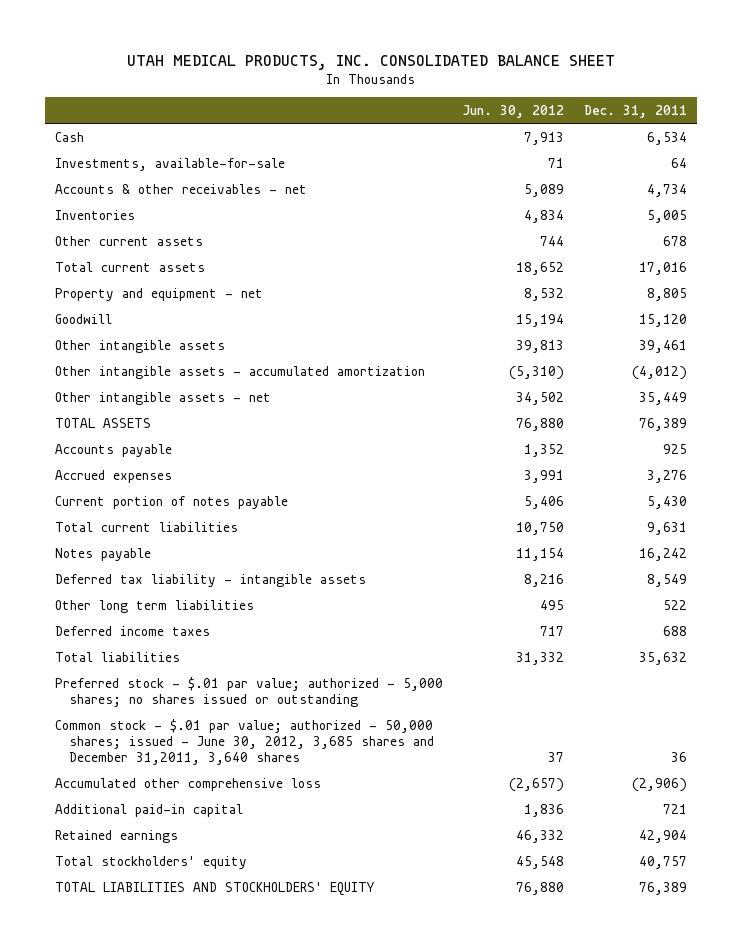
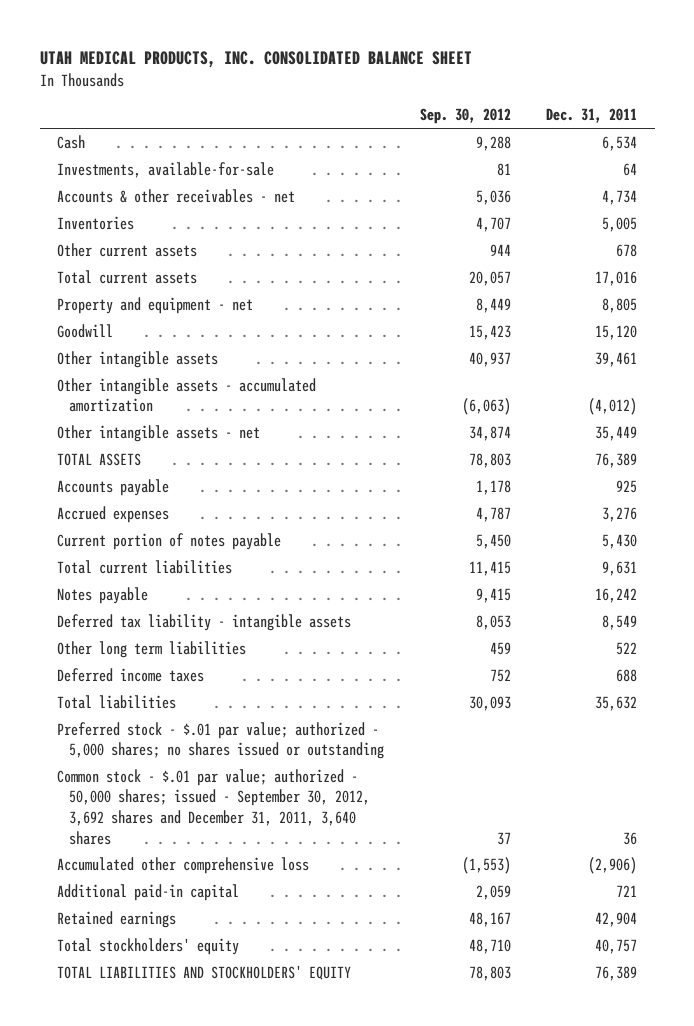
[462,104,564,118] Jun. 30, 2012 -> none
none -> [419,108,511,125] Sep. 30, 2012
[54,718,435,765] Common stock - $.01 par value; authorized - 50,000 shares; issued - June 30, 2012, 3,685 shares and December 31,2011, 3,640 shares -> [57,768,371,845] Common stock - $.01 par value; authorized - 50,000 shares; issued - September 30, 2012, 3,692 shares and December 31, 2011, 3,640 shares

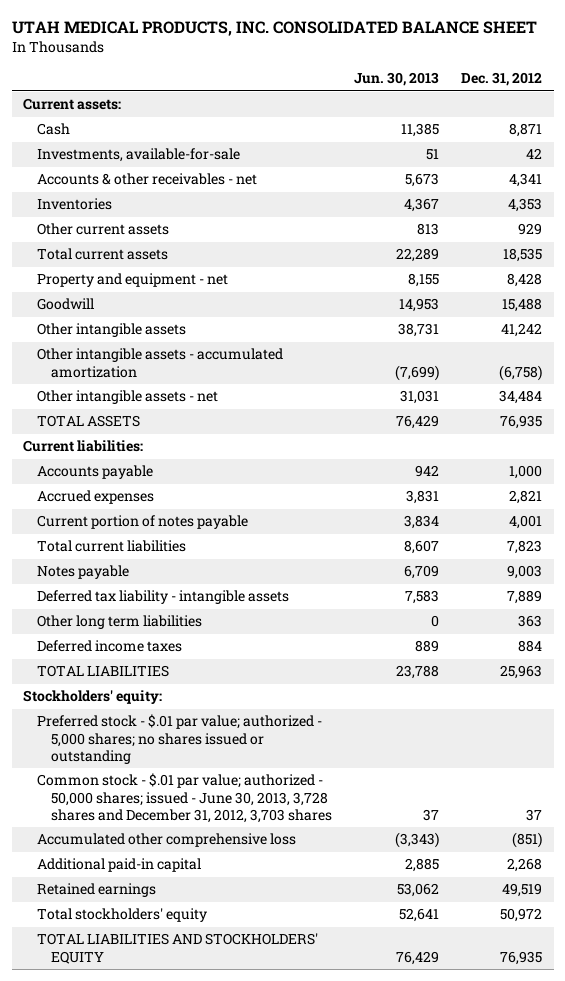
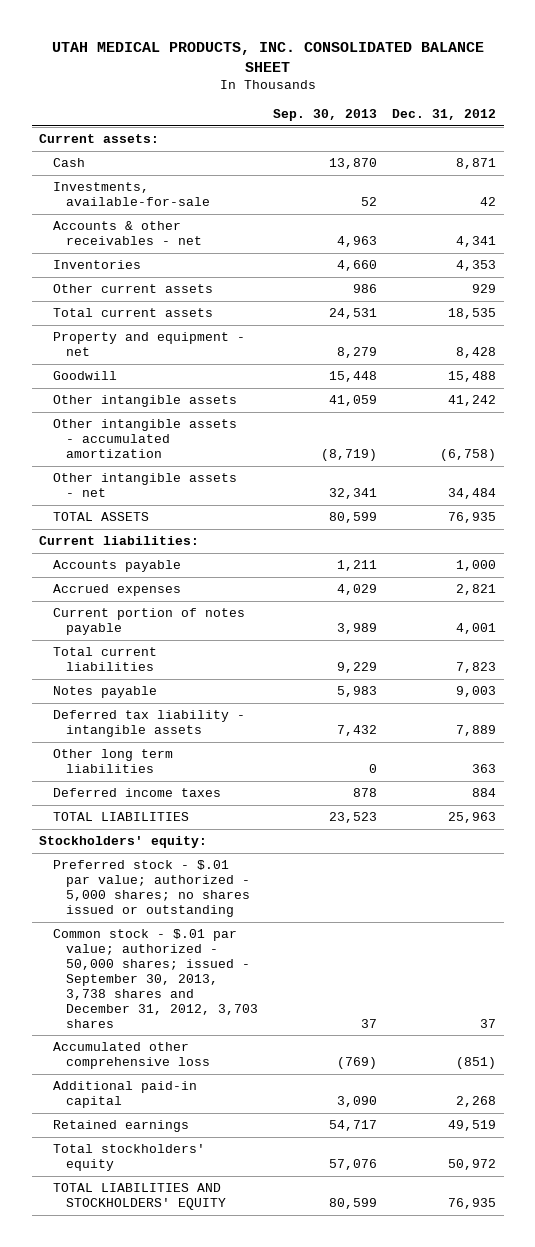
[354,72,440,87] Jun. 30, 2013 -> none
none -> [273,109,378,122] Sep. 30, 2013
[36,773,333,823] Common stock - $.01 par value; authorized - 50,000 shares; issued - June 30, 2013, 3,728 shares and December 31, 2012, 3,703 shares -> [52,929,259,1028] Common stock - $.01 par value; authorized - 50,000 shares; issued - September 30, 2013, 3,738 shares and December 31, 2012, 3,703 shares

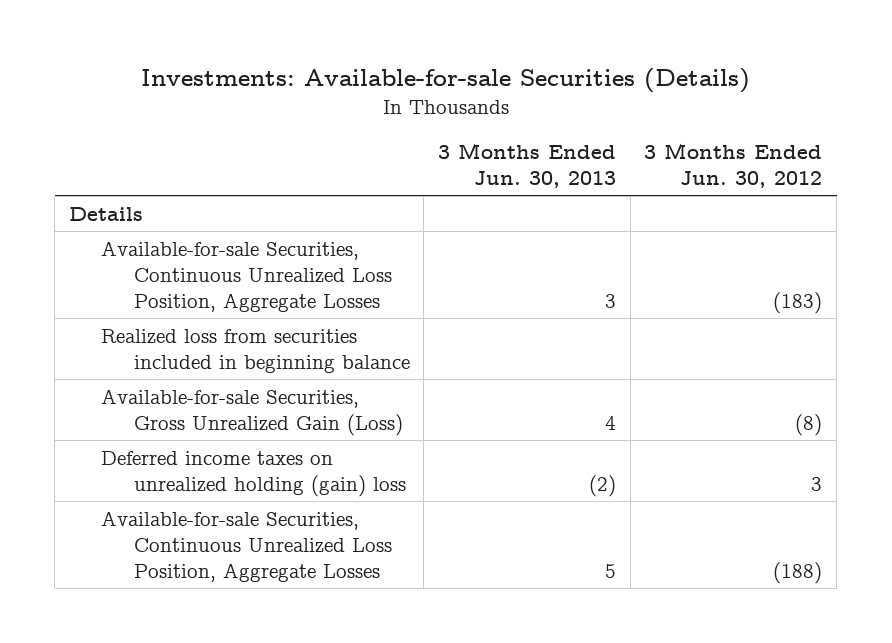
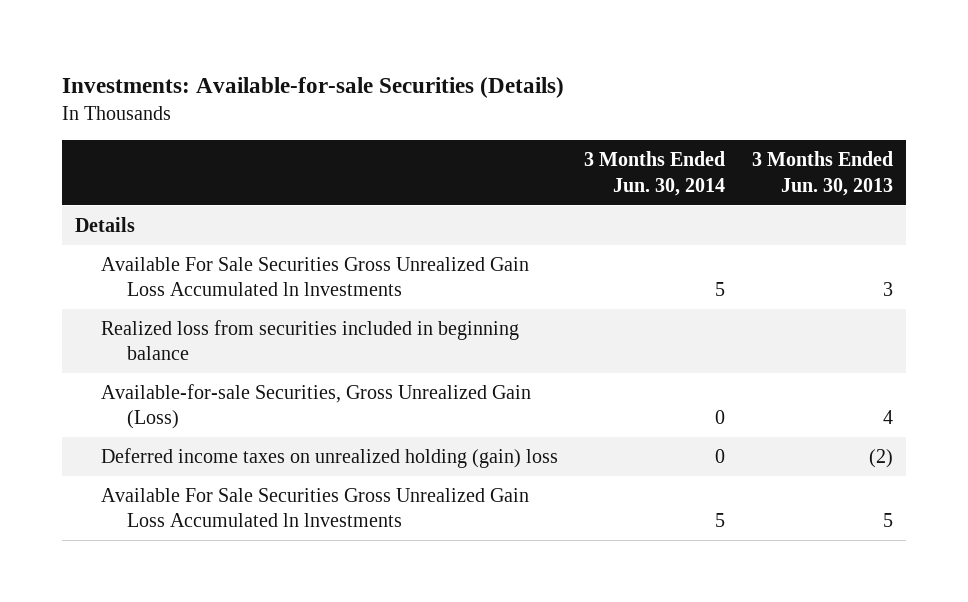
[644,142,823,188] 3 Months Ended Jun. 30, 2012 -> none
none -> [584,151,726,196] 3 Months Ended Jun. 30, 2014
[101,240,392,312] Available-for-sale Securities, Continuous Unrealized Loss Position, Aggregate Losses -> none
none -> [100,256,529,297] Available For Sale Securities Gross Unrealized Gain Loss Accumulated ln lnvestments
[101,510,392,582] Available-for-sale Securities, Continuous Unrealized Loss Position, Aggregate Losses -> none
none -> [100,487,529,528] Available For Sale Securities Gross Unrealized Gain Loss Accumulated ln lnvestments

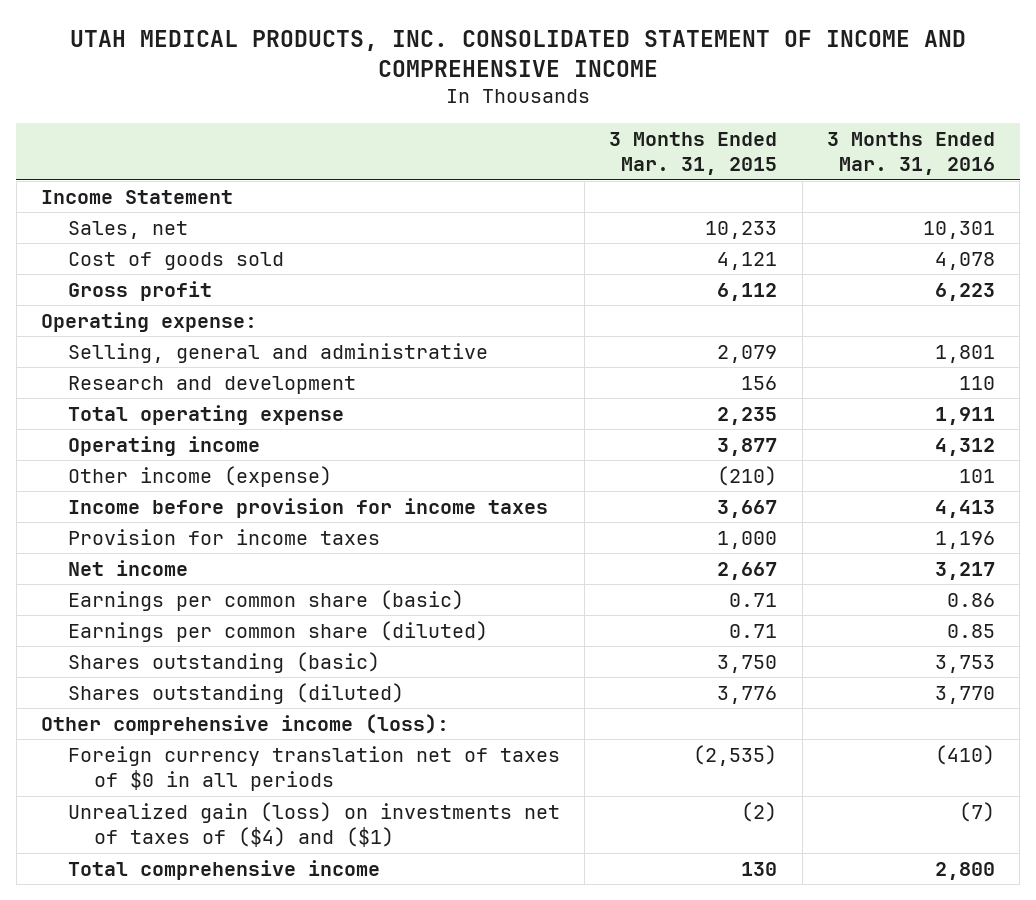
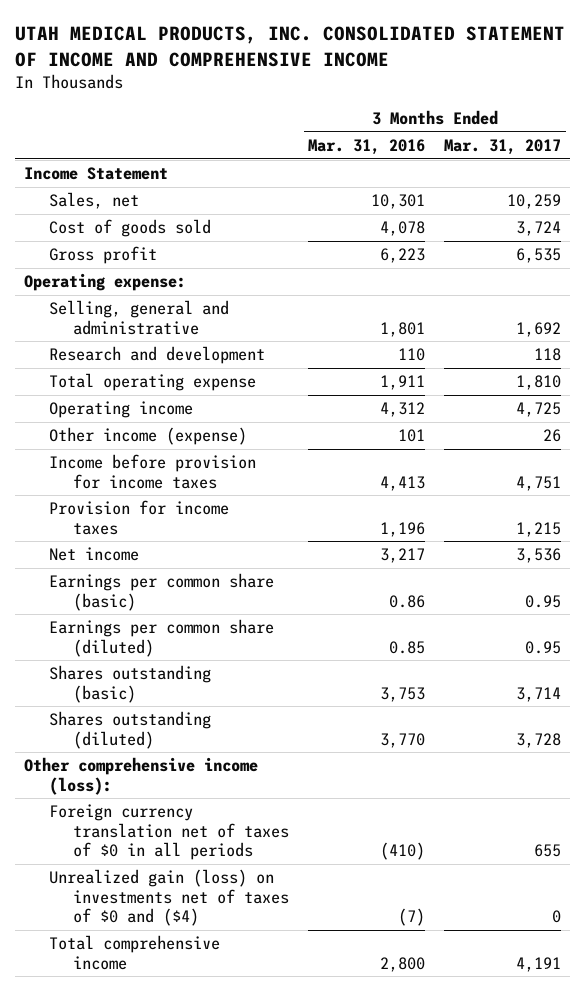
[609,131,778,176] 3 Months Ended Mar. 31, 2015 -> none
none -> [444,139,562,156] Mar. 31, 2017
[67,801,560,848] Unrealized gain (loss) on investments net of taxes of ($4) and ($1) -> [48,869,290,926] Unrealized gain (loss) on investments net of taxes of $0 and ($4)

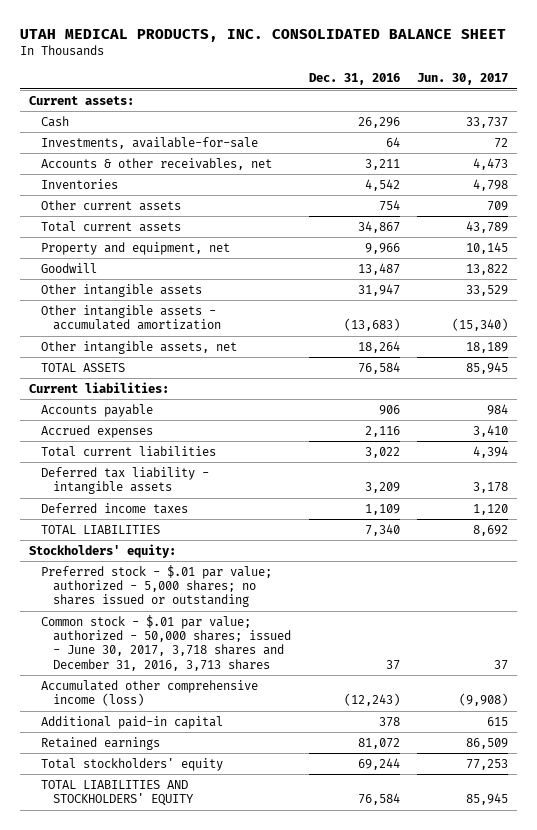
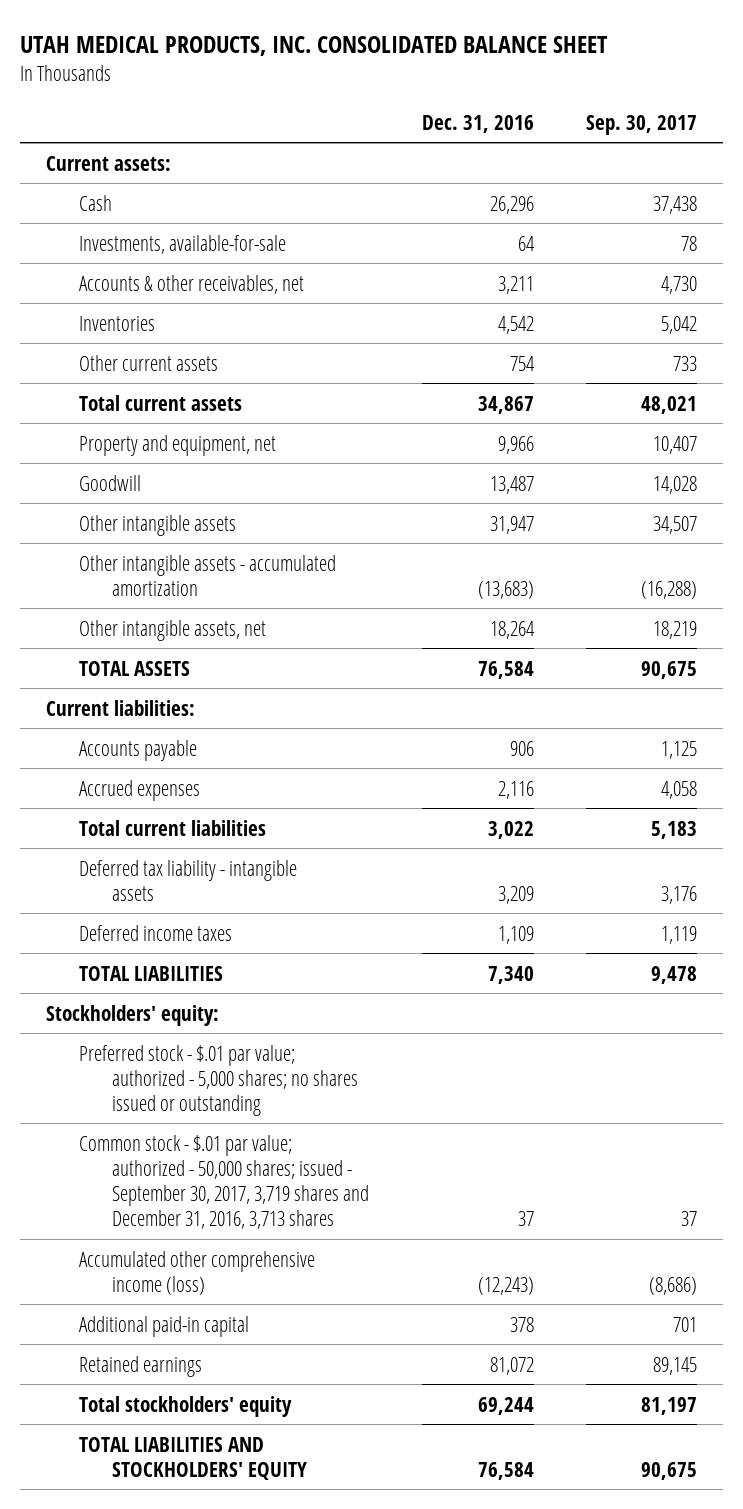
[417,73,509,86] Jun. 30, 2017 -> none
none -> [586,114,698,135] Sep. 30, 2017
[41,614,292,671] Common stock - $.01 par value; authorized - 50,000 shares; issued - June 30, 2017, 3,718 shares and December 31, 2016, 3,713 shares -> [79,1134,370,1230] Common stock - $.01 par value; authorized - 50,000 shares; issued - September 30, 2017, 3,719 shares and December 31, 2016, 3,713 shares

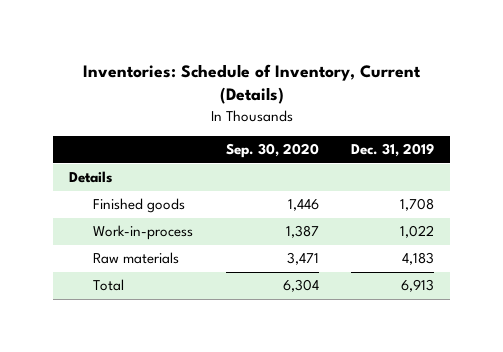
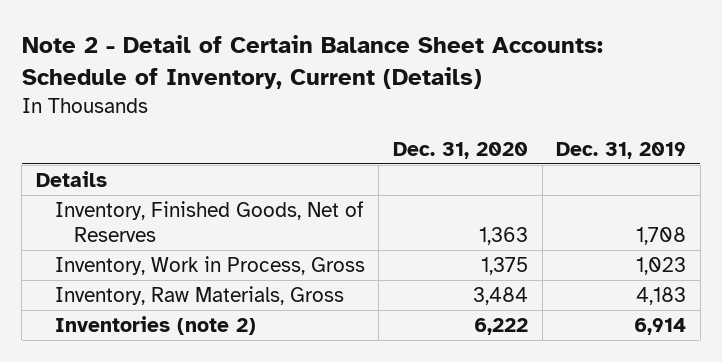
[82,63,421,105] Inventories: Schedule of Inventory, Current (Details) -> [21,35,603,90] Note 2 - Detail of Certain Balance Sheet Accounts: Schedule of Inventory, Current (Details)
[225,143,319,159] Sep. 30, 2020 -> none
none -> [392,141,528,159] Dec. 31, 2020
[93,279,125,292] Total -> none
[93,198,186,214] Finished goods -> [54,201,364,243] Inventory, Finished Goods, Net of Reserves
[93,225,194,241] Work-in-process -> [54,256,365,276] Inventory, Work in Process, Gross
[400,225,435,239] 1,022 -> [636,257,687,276] 1,023
[93,252,180,265] Raw materials -> [54,286,344,306] Inventory, Raw Materials, Gross
none -> [54,316,256,336] Inventories (note 2)

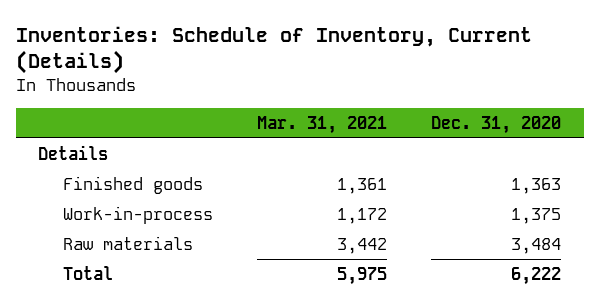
[21,35,603,90] Note 2 - Detail of Certain Balance Sheet Accounts: Schedule of Inventory, Current (Details) -> [16,26,533,75] Inventories: Schedule of Inventory, Current (Details)
[556,141,687,159] Dec. 31, 2019 -> none
none -> [257,115,388,134] Mar. 31, 2021
[54,201,364,243] Inventory, Finished Goods, Net of Reserves -> [62,175,203,194] Finished goods
[54,256,365,276] Inventory, Work in Process, Gross -> [62,205,213,224] Work-in-process
[54,286,344,306] Inventory, Raw Materials, Gross -> [62,235,193,250] Raw materials
[54,316,256,336] Inventories (note 2) -> [62,265,113,280] Total

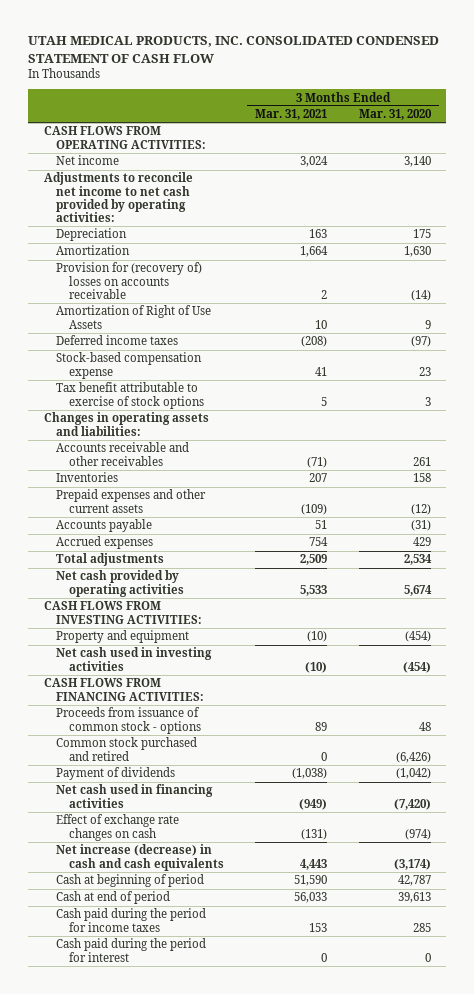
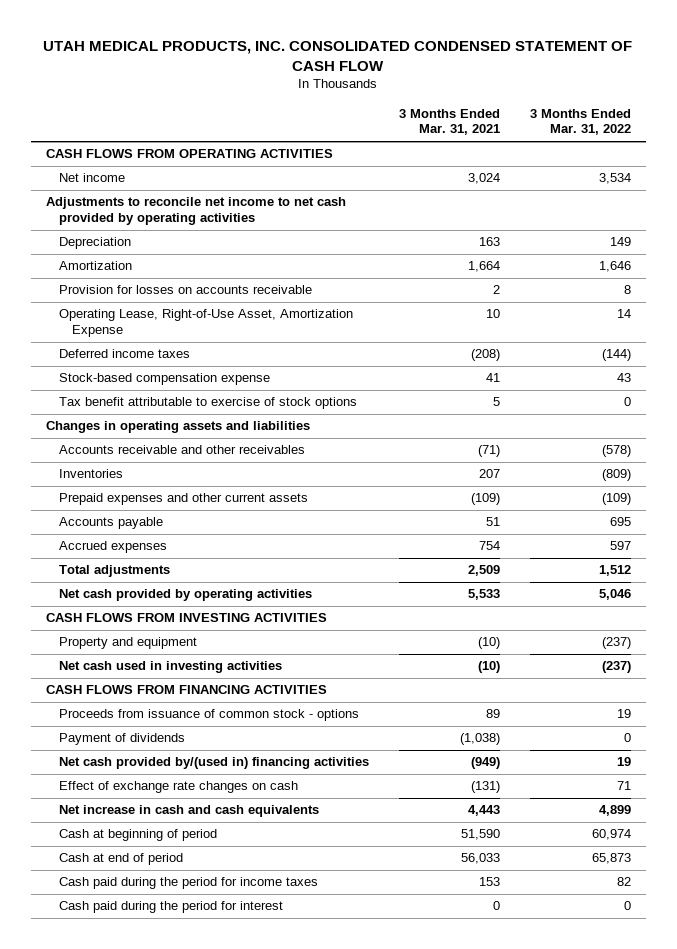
[358,109,432,121] Mar. 31, 2020 -> none
none -> [529,108,631,136] 3 Months Ended Mar. 31, 2022
[43,126,207,149] CASH FLOWS FROM OPERATING ACTIVITIES: -> [45,149,333,159] CASH FLOWS FROM OPERATING ACTIVITIES
[43,172,193,223] Adjustments to reconcile net income to net cash provided by operating activities: -> [45,197,346,226] Adjustments to reconcile net income to net cash provided by operating activities
[56,262,203,299] Provision for (recovery of) losses on accounts receivable -> [58,285,312,295] Provision for losses on accounts receivable
[56,305,212,329] Amortization of Right of Use Assets -> [58,309,353,338] Operating Lease, Right-of-Use Asset, Amortization Expense
[43,412,209,436] Changes in operating assets and liabilities: -> [45,421,310,434] Changes in operating assets and liabilities
[43,601,203,624] CASH FLOWS FROM INVESTING ACTIVITIES: -> [45,613,327,623] CASH FLOWS FROM INVESTING ACTIVITIES
[43,678,205,701] CASH FLOWS FROM FINANCING ACTIVITIES: -> [45,685,327,695] CASH FLOWS FROM FINANCING ACTIVITIES
[56,737,198,761] Common stock purchased and retired -> none
[56,784,214,808] Net cash used in financing activities -> [58,757,369,770] Net cash provided by/(used in) financing activities
[56,844,224,871] Net increase (decrease) in cash and cash equivalents -> [58,805,319,818] Net increase in cash and cash equivalents

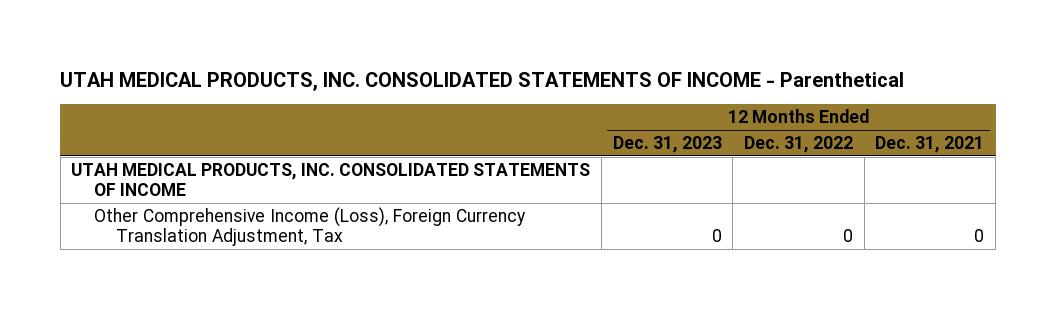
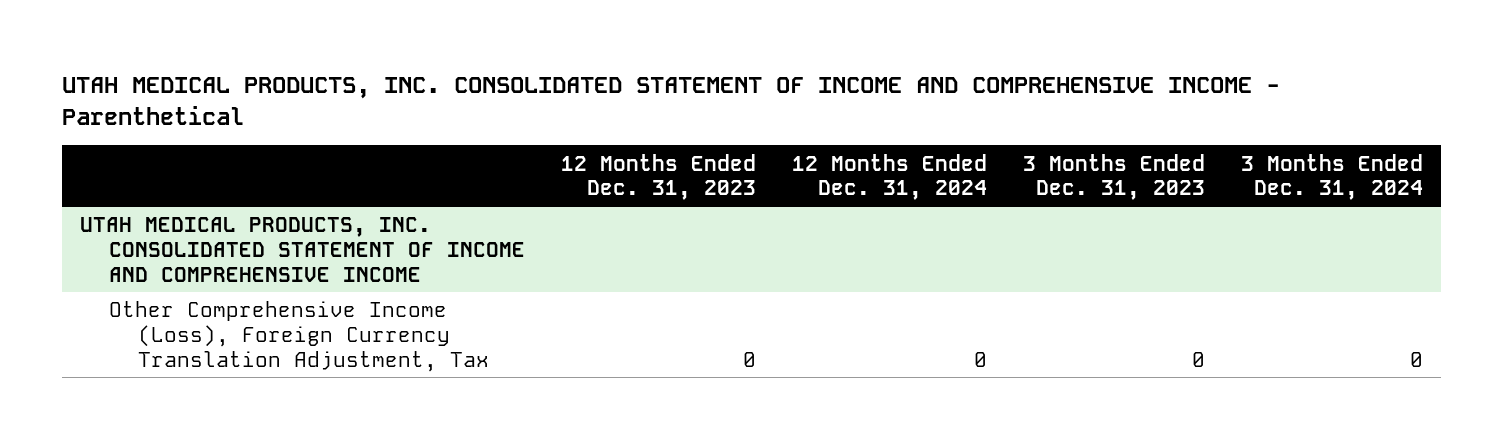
[60,72,905,92] UTAH MEDICAL PRODUCTS, INC. CONSOLIDATED STATEMENTS OF INCOME - Parenthetical -> [61,77,1280,125] UTAH MEDICAL PRODUCTS, INC. CONSOLIDATED STATEMENT OF INCOME AND COMPREHENSIVE INCOME - Parenthetical
[744,136,854,154] Dec. 31, 2022 -> none
[875,136,985,154] Dec. 31, 2021 -> none
none -> [791,153,987,201] 12 Months Ended Dec. 31, 2024
none -> [1022,153,1205,201] 3 Months Ended Dec. 31, 2023
none -> [1240,153,1423,201] 3 Months Ended Dec. 31, 2024
[71,163,591,197] UTAH MEDICAL PRODUCTS, INC. CONSOLIDATED STATEMENTS OF INCOME -> [79,217,525,282] UTAH MEDICAL PRODUCTS, INC. CONSOLIDATED STATEMENT OF INCOME AND COMPREHENSIVE INCOME

